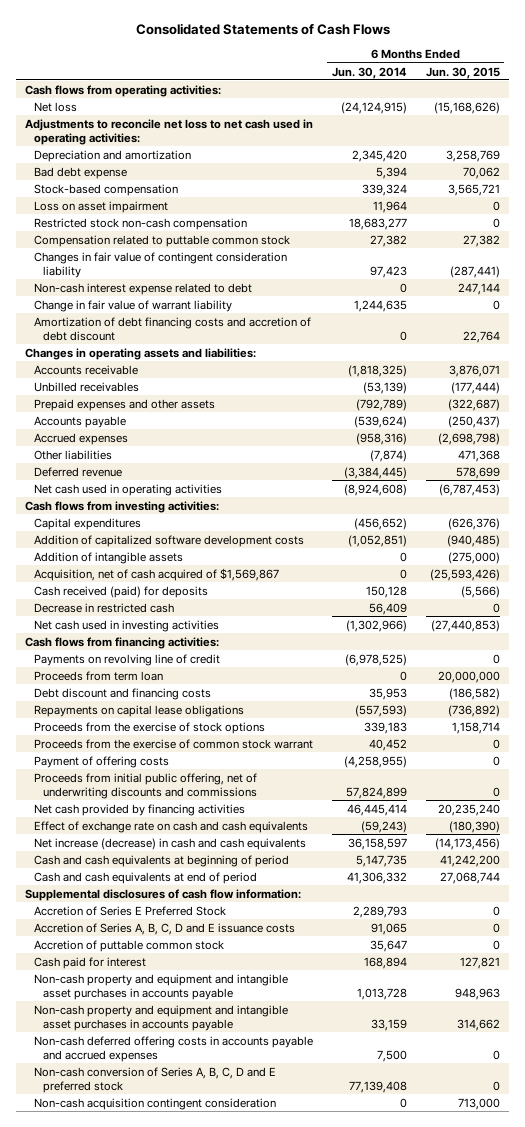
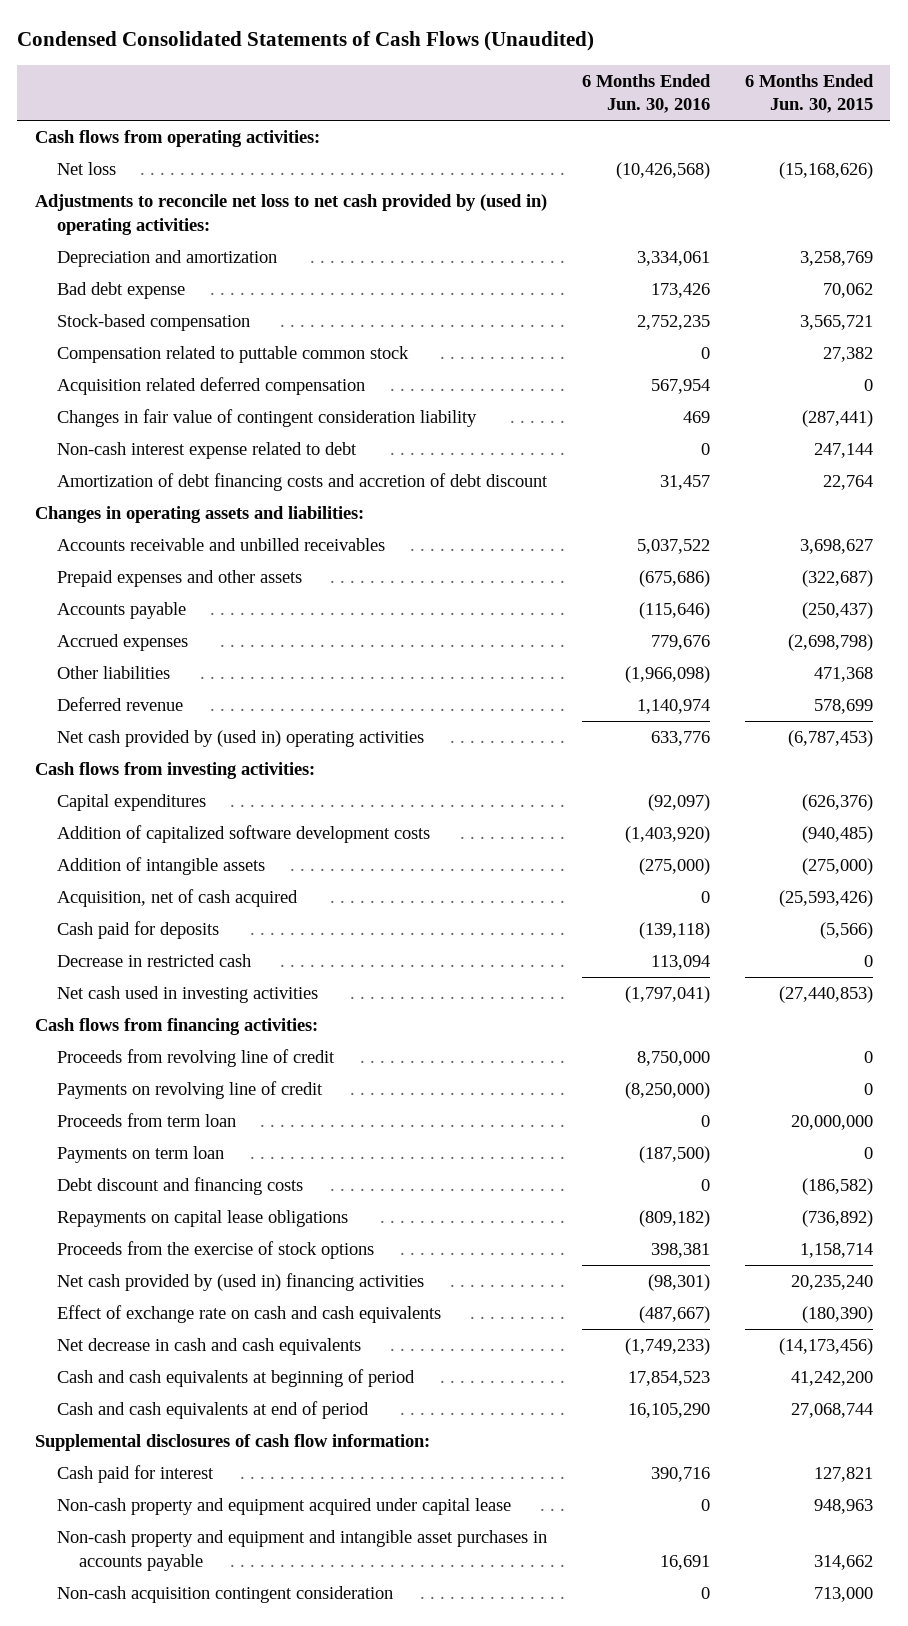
[135,22,390,35] Consolidated Statements of Cash Flows -> [17,31,595,52] Condensed Consolidated Statements of Cash Flows (Unaudited)
[332,66,408,79] Jun. 30, 2014 -> none
none -> [582,73,712,114] 6 Months Ended Jun. 30, 2016
[25,118,314,145] Adjustments to reconcile net loss to net cash used in operating activities: -> [34,194,547,235] Adjustments to reconcile net loss to net cash provided by (used in) operating activities:
[34,200,169,213] Loss on asset impairment -> none
[34,217,248,230] Restricted stock non-cash compensation -> none
none -> [57,377,366,396] Acquisition related deferred compensation
[34,299,233,312] Change in fair value of warrant liability -> none
[34,381,140,392] Unbilled receivables -> none
[34,364,139,375] Accounts receivable -> [57,538,386,552] Accounts receivable and unbilled receivables
[448,364,500,377] 3,876,071 -> [799,539,873,555] 3,698,627
[34,483,223,496] Net cash used in operating activities -> [57,730,425,748] Net cash provided by (used in) operating activities
[34,567,280,581] Acquisition, net of cash acquired of $1,569,867 -> [57,889,299,908] Acquisition, net of cash acquired
[34,585,209,598] Cash received (paid) for deposits -> [57,921,220,940] Cash paid for deposits
none -> [57,1049,336,1068] Proceeds from revolving line of credit
none -> [57,1146,225,1164] Payments on term loan
[34,738,314,749] Proceeds from the exercise of common stock warrant -> none
[34,755,170,768] Payment of offering costs -> none
[34,772,258,799] Proceeds from initial public offering, net of underwriting discounts and commissions -> none
[34,803,246,816] Net cash provided by financing activities -> [57,1273,425,1292] Net cash provided by (used in) financing activities
[34,837,307,850] Net increase (decrease) in cash and cash equivalents -> [57,1338,362,1356] Net decrease in cash and cash equivalents
[34,905,227,916] Accretion of Series E Preferred Stock -> none
[34,922,296,935] Accretion of Series A, B, C, D and E issuance costs -> none
[34,939,225,952] Accretion of puttable common stock -> none
[34,973,289,1000] Non-cash property and equipment and intangible asset purchases in accounts payable -> [57,1498,512,1516] Non-cash property and equipment acquired under capital lease
[34,1035,314,1062] Non-cash deferred offering costs in accounts payable and accrued expenses -> none
[34,1066,277,1093] Non-cash conversion of Series A, B, C, D and E preferred stock -> none

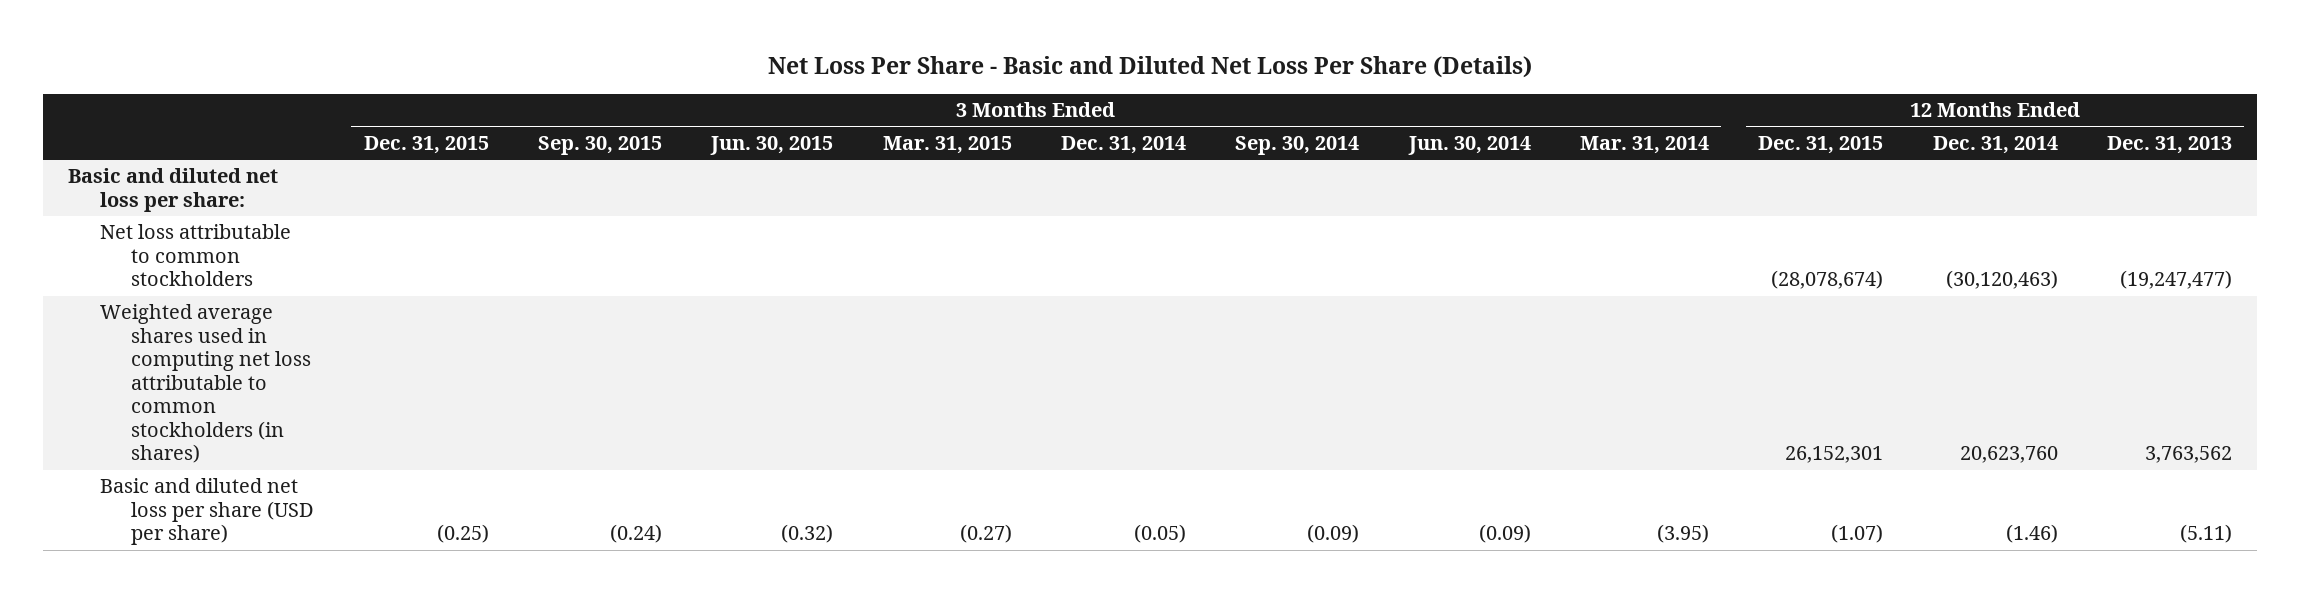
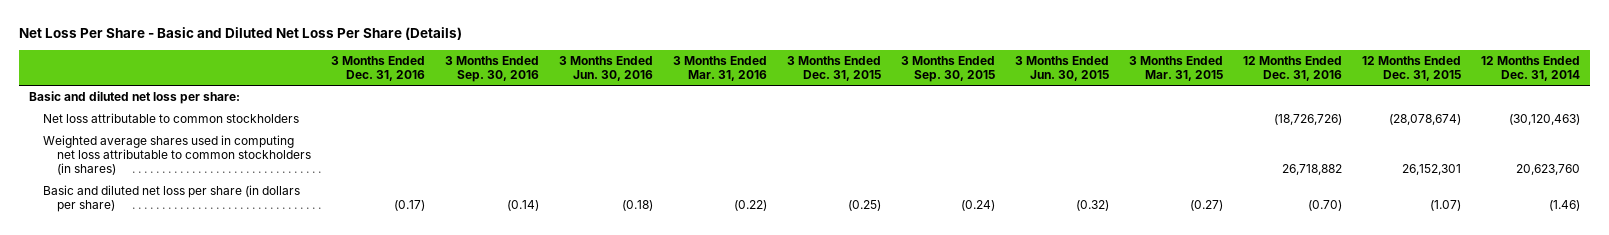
[1060,135,1186,154] Dec. 31, 2014 -> none
[1235,135,1360,155] Sep. 30, 2014 -> none
[1407,135,1531,155] Jun. 30, 2014 -> none
[1579,135,1709,154] Mar. 31, 2014 -> none
[2106,135,2232,154] Dec. 31, 2013 -> none
none -> [330,55,425,81] 3 Months Ended Dec. 31, 2016
none -> [444,55,539,82] 3 Months Ended Sep. 30, 2016
none -> [558,55,653,81] 3 Months Ended Jun. 30, 2016
none -> [672,55,767,81] 3 Months Ended Mar. 31, 2016
none -> [1242,55,1342,81] 12 Months Ended Dec. 31, 2016
[99,478,315,546] Basic and diluted net loss per share (USD per share) -> [42,185,300,213] Basic and diluted net loss per share (in dollars per share)

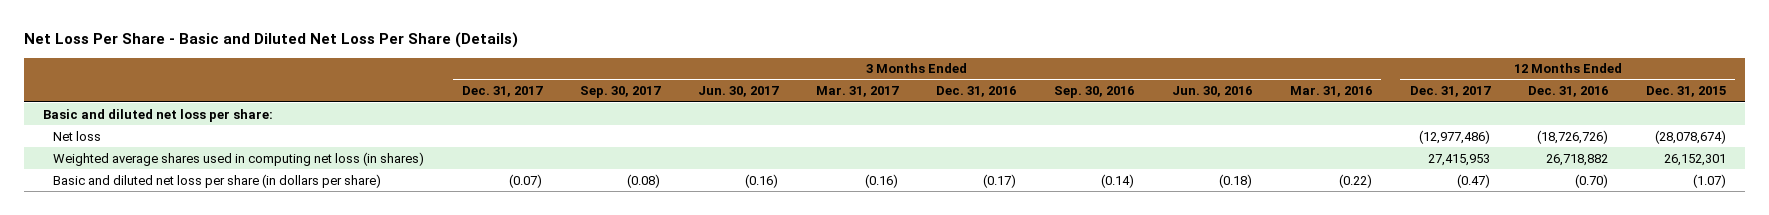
[786,55,881,81] 3 Months Ended Dec. 31, 2015 -> none
[900,55,995,82] 3 Months Ended Sep. 30, 2015 -> none
[1014,55,1109,81] 3 Months Ended Jun. 30, 2015 -> none
[1128,55,1223,81] 3 Months Ended Mar. 31, 2015 -> none
[1480,55,1580,81] 12 Months Ended Dec. 31, 2014 -> none
none -> [462,86,544,98] Dec. 31, 2017
none -> [580,86,662,99] Sep. 30, 2017
none -> [698,86,780,98] Jun. 30, 2017
none -> [816,86,900,98] Mar. 31, 2017
none -> [1409,86,1491,98] Dec. 31, 2017
[42,113,299,124] Net loss attributable to common stockholders -> [53,130,102,141] Net loss
[42,135,311,176] Weighted average shares used in computing net loss attributable to common stockholders (in shares) -> [53,151,425,166] Weighted average shares used in computing net loss (in shares)

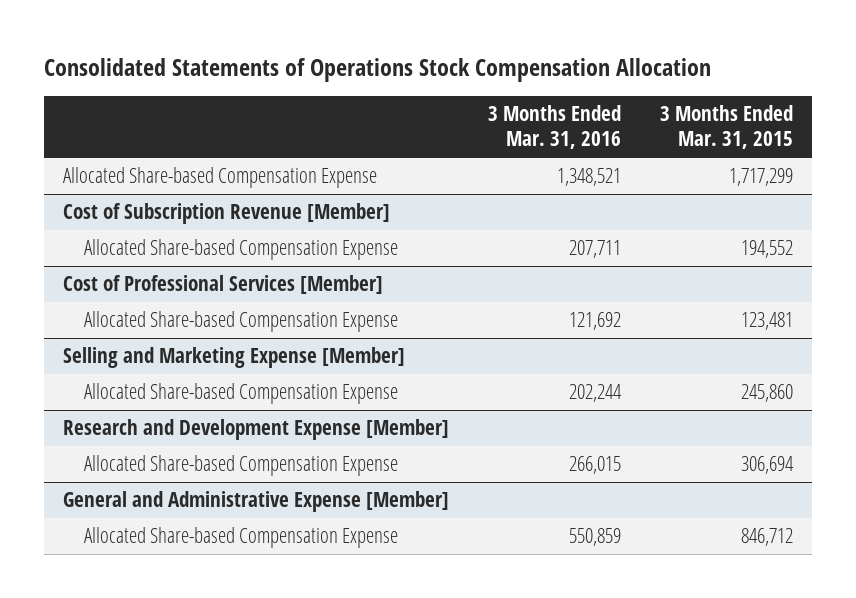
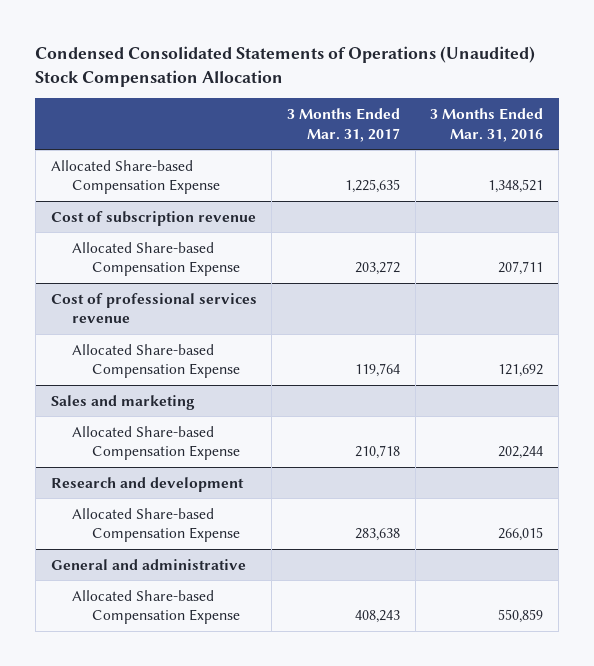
[43,57,711,82] Consolidated Statements of Operations Stock Compensation Allocation -> [35,46,536,88] Condensed Consolidated Statements of Operations (Unaudited) Stock Compensation Allocation
[659,105,793,150] 3 Months Ended Mar. 31, 2015 -> none
none -> [287,108,401,142] 3 Months Ended Mar. 31, 2017
[63,203,391,225] Cost of Subscription Revenue [Member] -> [50,210,256,226] Cost of subscription revenue
[63,275,384,295] Cost of Professional Services [Member] -> [50,292,257,324] Cost of professional services revenue
[63,347,406,369] Selling and Marketing Expense [Member] -> [50,394,195,410] Sales and marketing
[63,419,450,441] Research and Development Expense [Member] -> [50,476,244,492] Research and development
[63,491,450,513] General and Administrative Expense [Member] -> [50,558,246,570] General and administrative

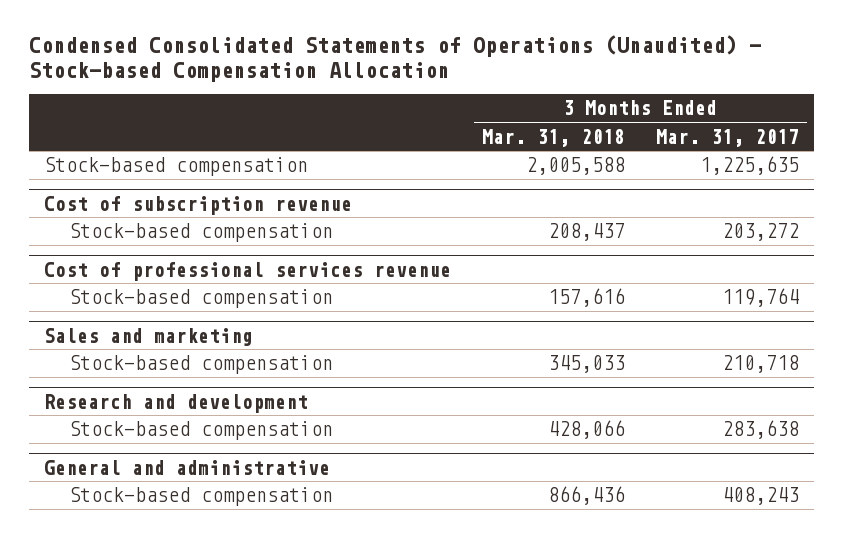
[35,46,536,88] Condensed Consolidated Statements of Operations (Unaudited) Stock Compensation Allocation -> [28,35,761,82] Condensed Consolidated Statements of Operations (Unaudited) - Stock-based Compensation Allocation
[430,108,544,142] 3 Months Ended Mar. 31, 2016 -> none
none -> [481,128,625,147] Mar. 31, 2018
[50,159,220,195] Allocated Share-based Compensation Expense -> [44,157,309,177] Stock-based compensation
[71,241,241,277] Allocated Share-based Compensation Expense -> [68,223,333,243] Stock-based compensation
[71,343,241,379] Allocated Share-based Compensation Expense -> [68,289,333,309] Stock-based compensation
[71,425,241,461] Allocated Share-based Compensation Expense -> [68,355,333,375] Stock-based compensation
[71,507,241,543] Allocated Share-based Compensation Expense -> [68,421,333,441] Stock-based compensation
[71,589,241,625] Allocated Share-based Compensation Expense -> [68,487,333,507] Stock-based compensation

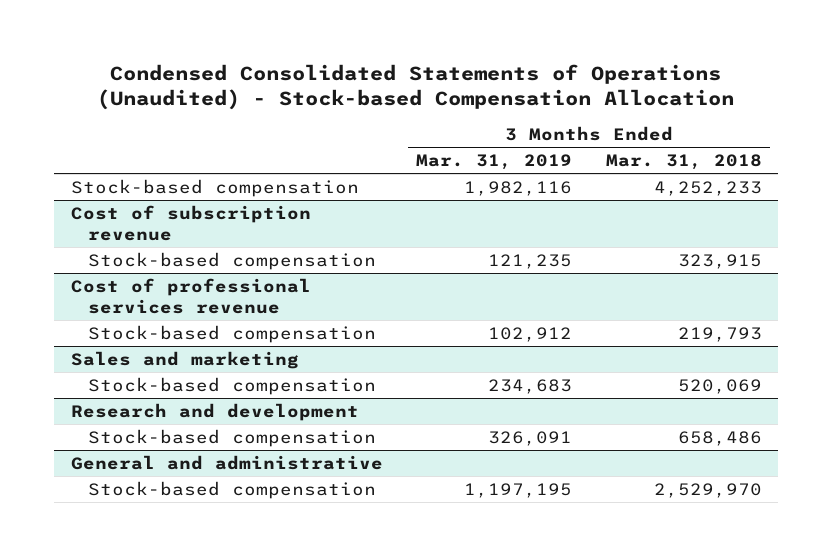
[655,128,799,147] Mar. 31, 2017 -> none
none -> [416,154,573,171] Mar. 31, 2019
[525,157,625,176] 2,005,588 -> [653,180,762,196] 4,252,233
[547,223,625,242] 208,437 -> [677,253,762,269] 323,915
[547,288,625,308] 157,616 -> [677,326,762,342] 219,793
[547,355,625,374] 345,033 -> [677,378,762,394] 520,069
[547,420,625,440] 428,066 -> [677,430,762,446] 658,486
[547,486,625,506] 866,436 -> [653,482,762,498] 2,529,970

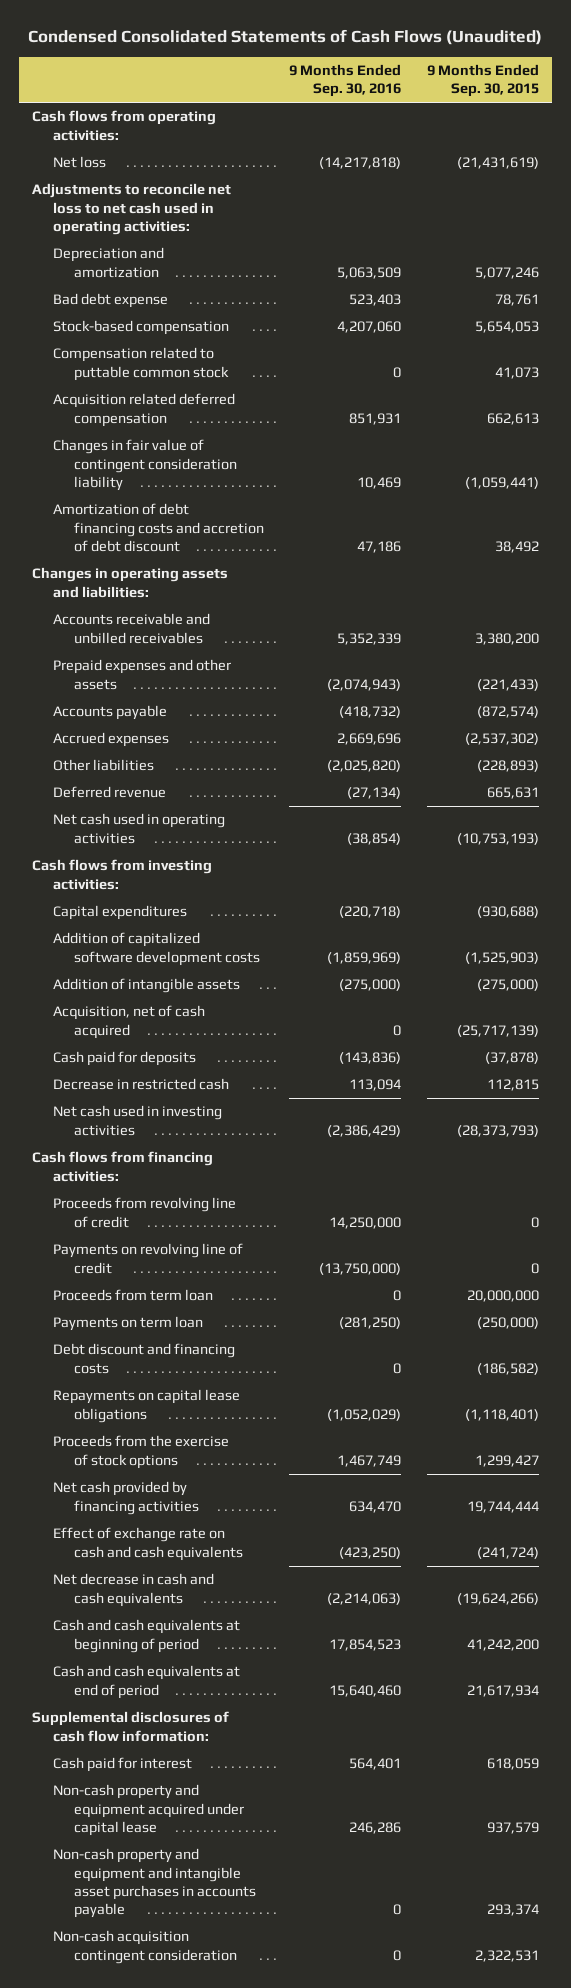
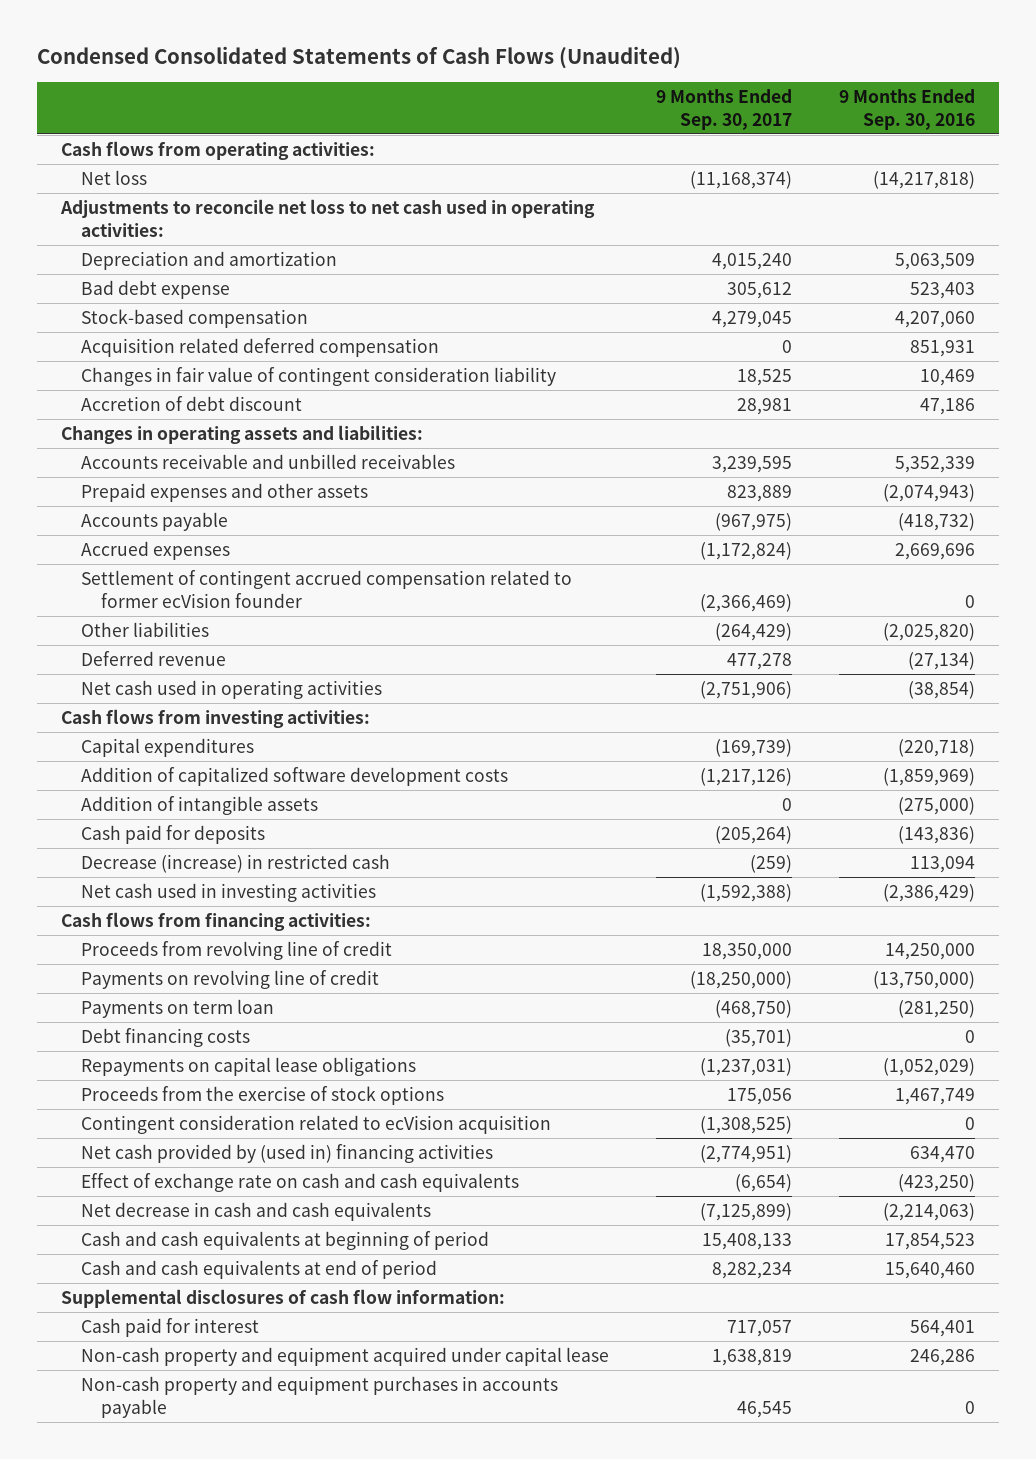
[426,64,539,98] 9 Months Ended Sep. 30, 2015 -> none
none -> [656,89,793,131] 9 Months Ended Sep. 30, 2017
[52,347,229,381] Compensation related to puttable common stock -> none
[52,503,264,552] Amortization of debt financing costs and accretion of debt discount -> [80,395,302,411] Accretion of debt discount
none -> [80,569,572,608] Settlement of contingent accrued compensation related to former ecVision founder
[52,1005,205,1039] Acquisition, net of cash acquired -> none
[52,1078,229,1091] Decrease in restricted cash -> [80,853,390,873] Decrease (increase) in restricted cash
[52,1289,213,1302] Proceeds from term loan -> none
[52,1343,235,1374] Debt discount and financing costs -> [80,1027,250,1047] Debt financing costs
none -> [80,1114,551,1134] Contingent consideration related to ecVision acquisition
[52,1481,199,1515] Net cash provided by financing activities -> [80,1143,493,1163] Net cash provided by (used in) financing activities
[52,1930,237,1964] Non-cash acquisition contingent consideration -> none
[52,1848,256,1919] Non-cash property and equipment and intangible asset purchases in accounts payable -> [80,1375,558,1418] Non-cash property and equipment purchases in accounts payable

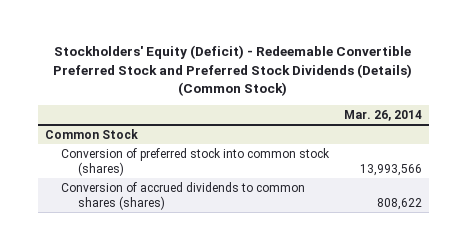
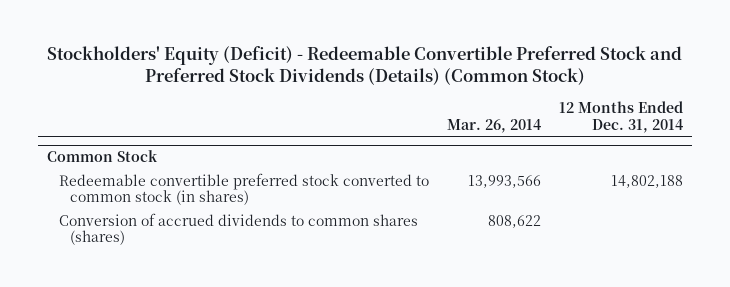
none -> [558,101,683,133] 12 Months Ended Dec. 31, 2014
[61,147,331,176] Conversion of preferred stock into common stock (shares) -> [58,172,429,206] Redeemable convertible preferred stock converted to common stock (in shares)

